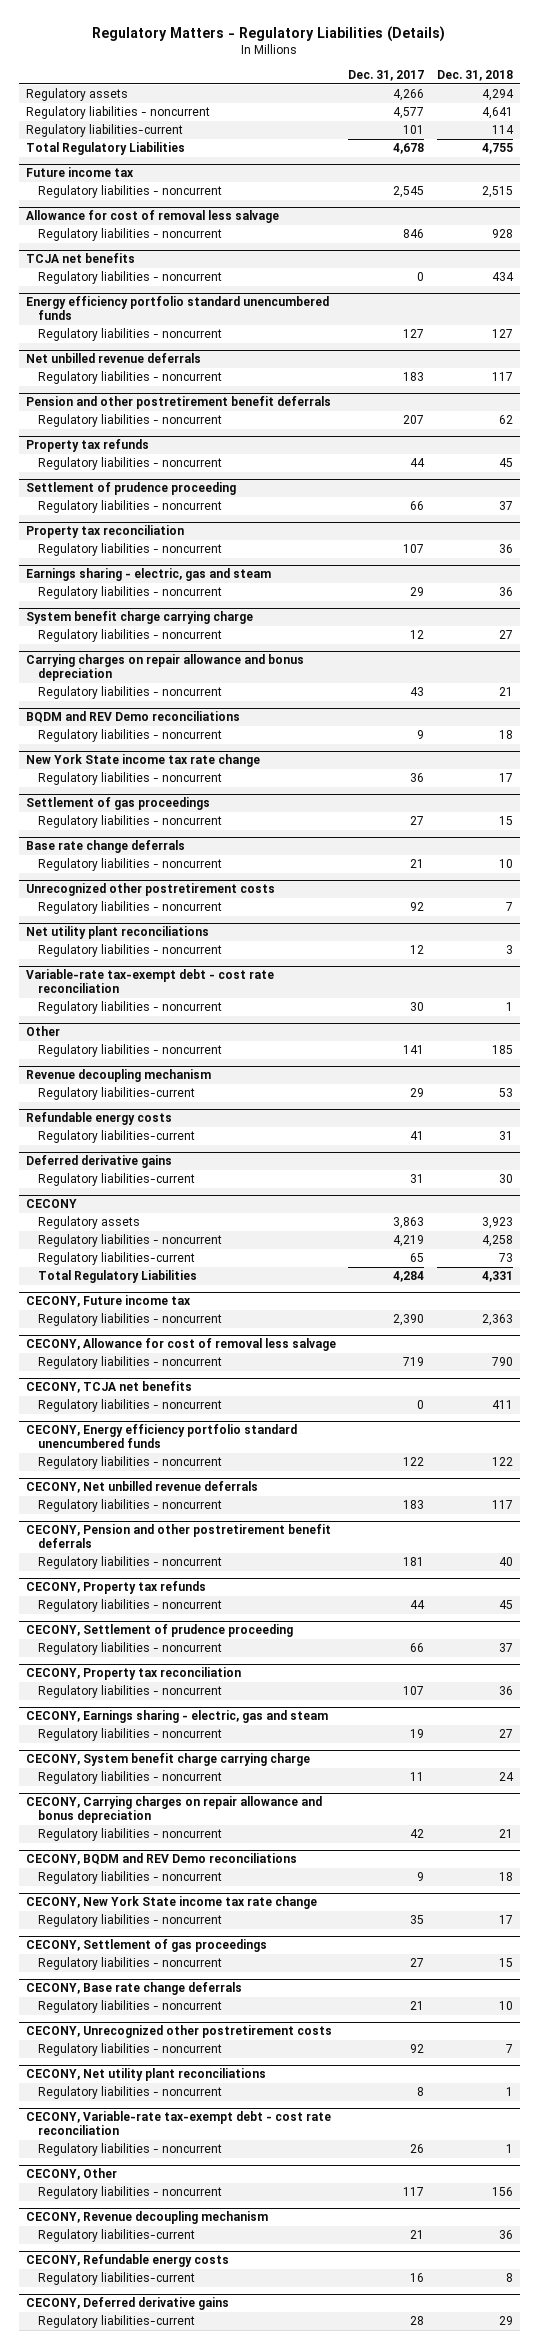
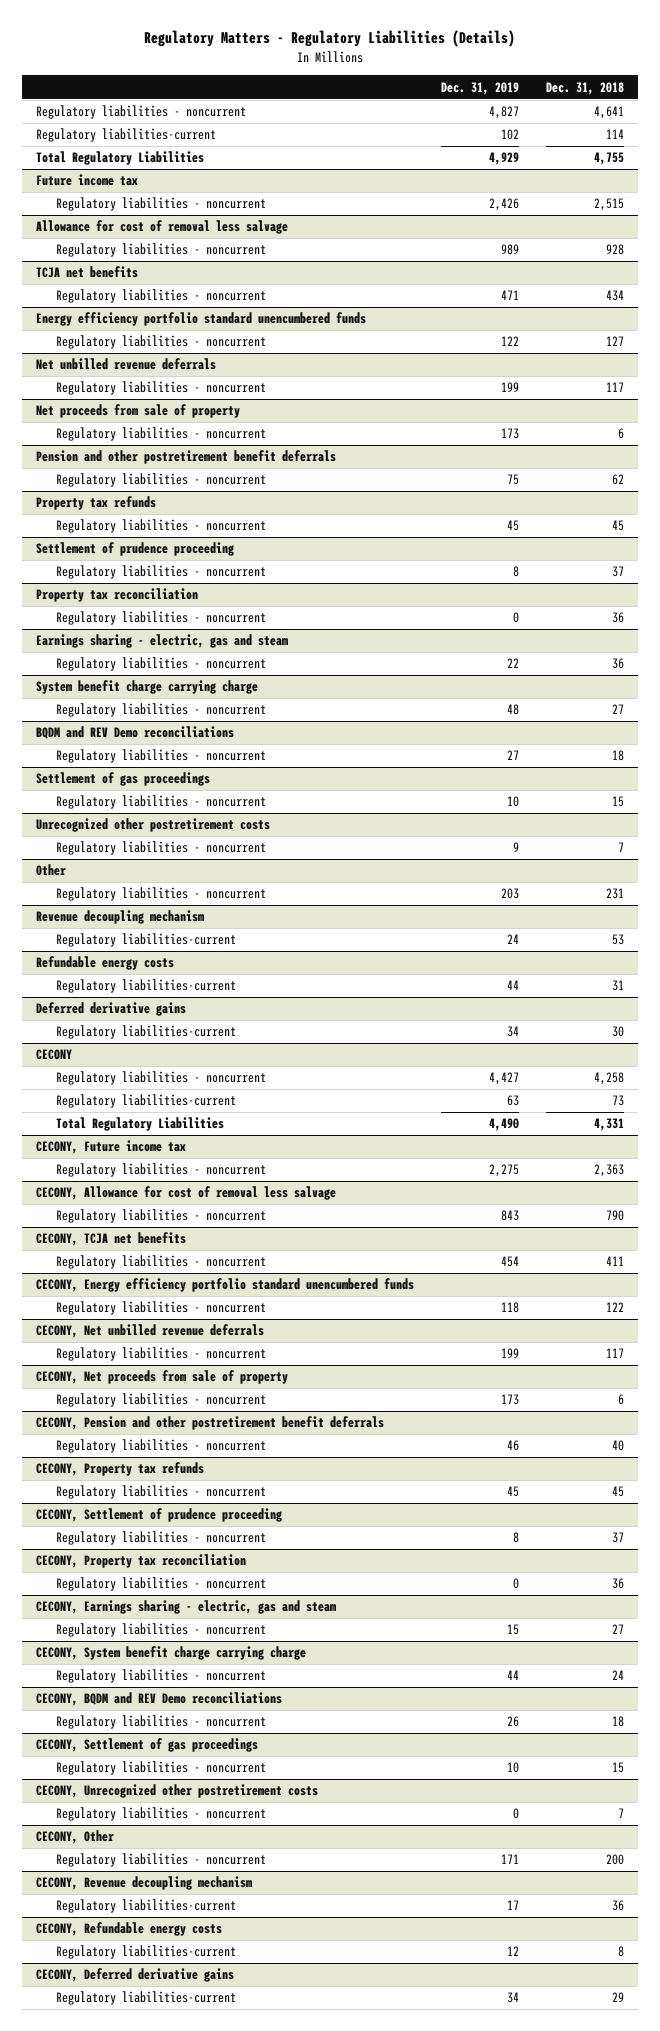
[348,70,425,82] Dec. 31, 2017 -> none
none -> [441,81,520,95] Dec. 31, 2019
[25,88,128,102] Regulatory assets -> none
none -> [35,404,240,419] Net proceeds from sale of property
none -> [56,427,267,442] Regulatory liabilities - noncurrent
[25,654,304,682] Carrying charges on repair allowance and bonus depreciation -> none
[37,686,222,700] Regulatory liabilities - noncurrent -> none
[25,754,260,768] New York State income tax rate change -> none
[37,772,222,786] Regulatory liabilities - noncurrent -> none
[25,840,185,854] Base rate change deferrals -> none
[37,858,222,872] Regulatory liabilities - noncurrent -> none
[25,926,209,940] Net utility plant reconciliations -> none
[37,944,222,958] Regulatory liabilities - noncurrent -> none
[25,969,274,994] Variable-rate tax-exempt debt - cost rate reconciliation -> none
[37,1001,222,1015] Regulatory liabilities - noncurrent -> none
[492,1045,514,1055] 185 -> [606,888,625,900] 231
[37,1216,140,1230] Regulatory assets -> none
none -> [35,1370,288,1385] CECONY, Net proceeds from sale of property
none -> [56,1393,267,1408] Regulatory liabilities - noncurrent
[25,1796,322,1824] CECONY, Carrying charges on repair allowance and bonus depreciation -> none
[37,1828,222,1842] Regulatory liabilities - noncurrent -> none
[25,1896,317,1910] CECONY, New York State income tax rate change -> none
[37,1914,222,1928] Regulatory liabilities - noncurrent -> none
[25,1982,242,1996] CECONY, Base rate change deferrals -> none
[37,2000,222,2014] Regulatory liabilities - noncurrent -> none
[25,2068,266,2082] CECONY, Net utility plant reconciliations -> none
[37,2086,222,2100] Regulatory liabilities - noncurrent -> none
[25,2111,331,2136] CECONY, Variable-rate tax-exempt debt - cost rate reconciliation -> none
[37,2143,222,2157] Regulatory liabilities - noncurrent -> none
[492,2187,514,2197] 156 -> [606,1854,625,1866] 200

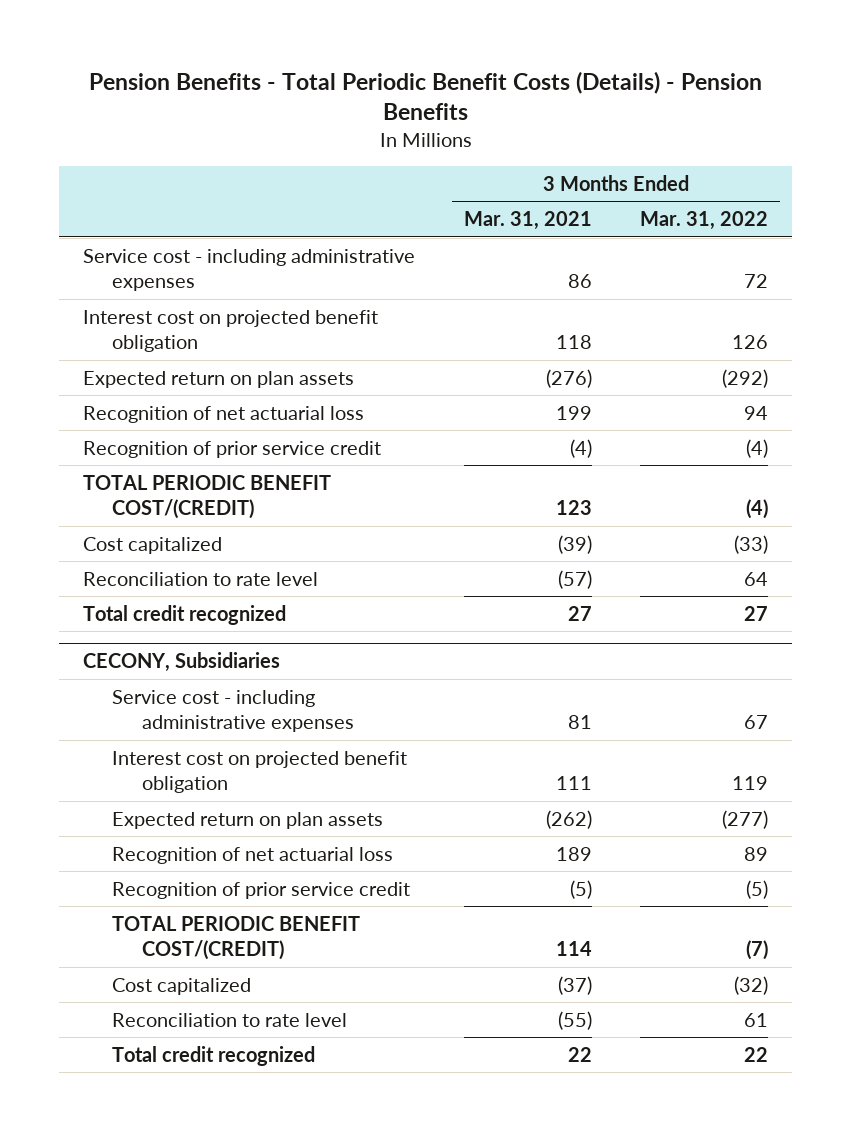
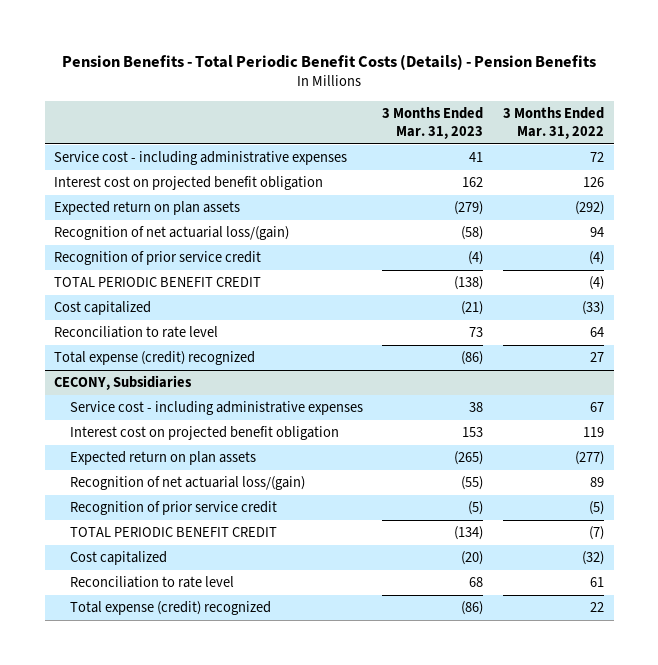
[463,211,592,231] Mar. 31, 2021 -> none
none -> [382,106,484,139] 3 Months Ended Mar. 31, 2023
[83,405,365,423] Recognition of net actuarial loss -> [54,226,290,241] Recognition of net actuarial loss/(gain)
[83,474,332,520] TOTAL PERIODIC BENEFIT COST/(CREDIT) -> [54,277,262,288] TOTAL PERIODIC BENEFIT CREDIT
[83,604,287,625] Total credit recognized -> [54,351,256,366] Total expense (credit) recognized
[112,846,394,864] Recognition of net actuarial loss -> [69,476,305,491] Recognition of net actuarial loss/(gain)
[112,915,361,961] TOTAL PERIODIC BENEFIT COST/(CREDIT) -> [69,527,277,538] TOTAL PERIODIC BENEFIT CREDIT
[112,1045,316,1066] Total credit recognized -> [69,601,271,616] Total expense (credit) recognized

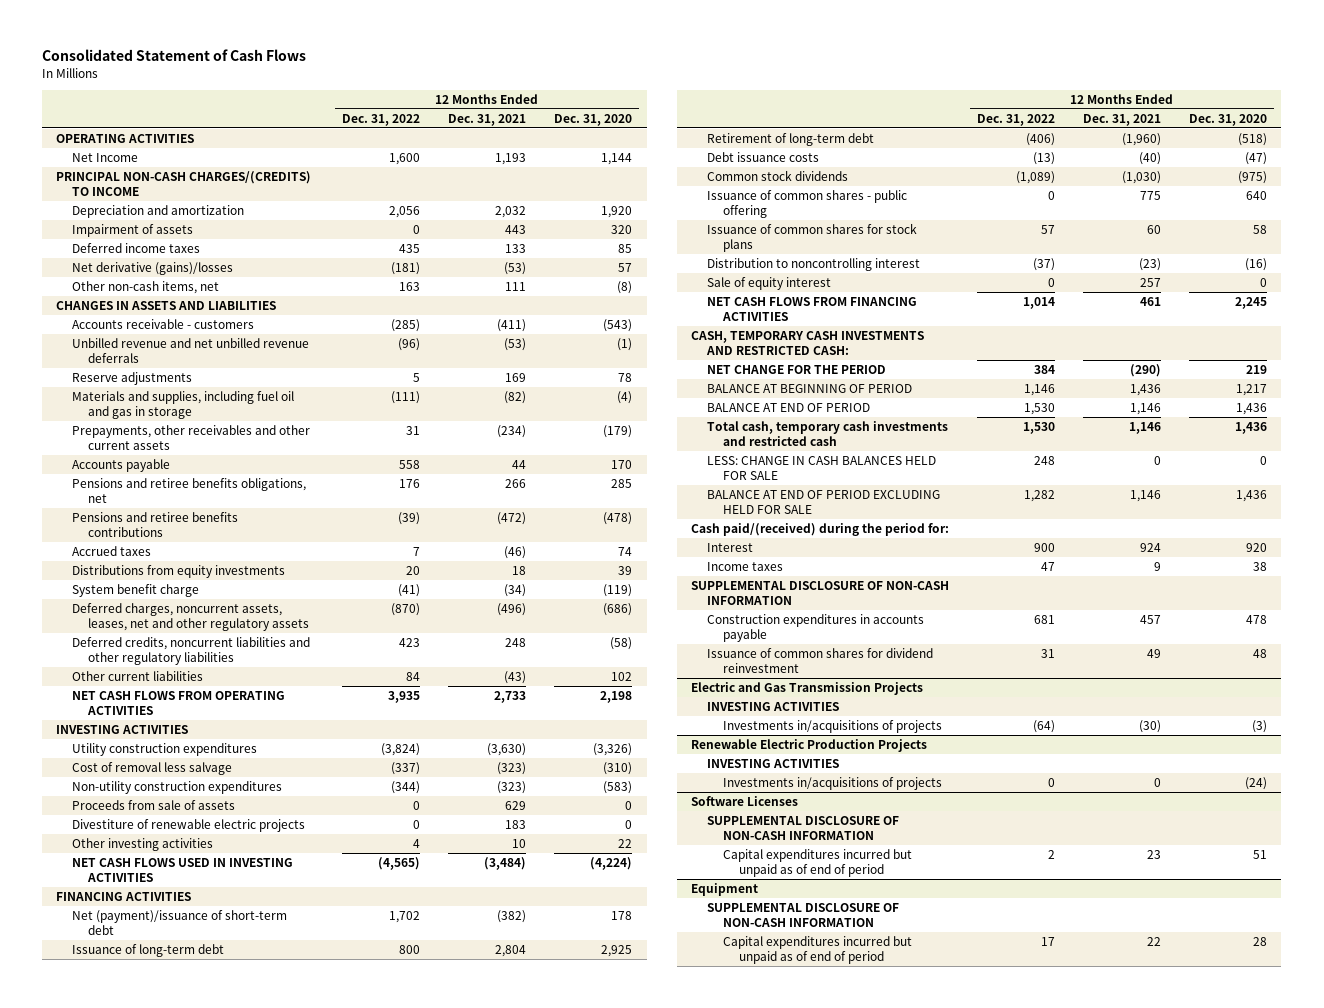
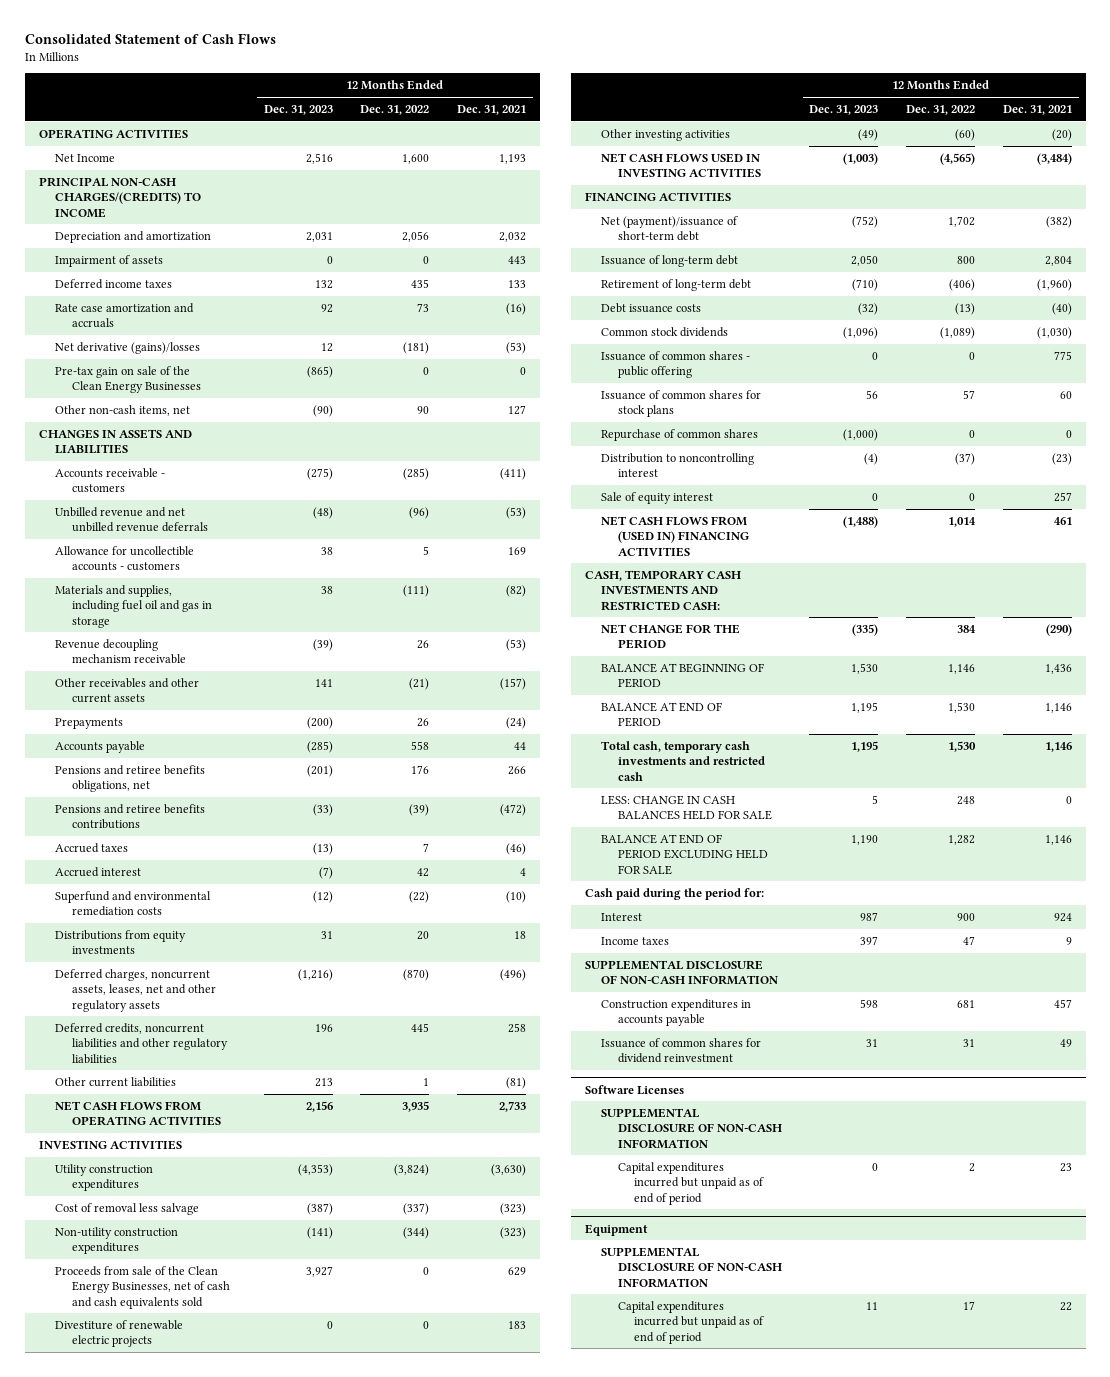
[554,113,633,126] Dec. 31, 2020 -> none
none -> [263,104,333,115] Dec. 31, 2023
none -> [55,302,195,329] Rate case amortization and accruals
none -> [55,365,201,394] Pre-tax gain on sale of the Clean Energy Businesses
[399,281,421,291] 163 -> [417,405,430,414] 90
[505,281,527,291] 111 -> [507,404,526,415] 127
[72,371,193,385] Reserve adjustments -> [55,545,195,572] Allowance for uncollectible accounts - customers
none -> [55,638,186,665] Revenue decoupling mechanism receivable
[72,424,311,450] Prepayments, other receivables and other current assets -> [55,677,200,704] Other receivables and other current assets
[406,425,421,435] 31 -> [409,677,430,690] (21)
[497,424,527,438] (234) -> [499,677,526,690] (157)
none -> [55,717,124,729] Prepayments
none -> [55,866,142,877] Accrued interest
none -> [55,890,212,917] Superfund and environmental remediation costs
[72,583,200,597] System benefit charge -> none
[399,637,421,647] 423 -> [411,1022,430,1032] 445
[505,637,527,647] 248 -> [507,1022,526,1033] 258
[406,671,421,681] 84 -> [423,1077,430,1086] 1
[504,670,527,684] (43) -> [505,1076,526,1089] (81)
[72,799,236,810] Proceeds from sale of assets -> [55,1265,230,1309] Proceeds from sale of the Clean Energy Businesses, net of cash and cash equivalents sold
[413,838,421,848] 4 -> [955,128,976,141] (60)
[512,838,527,848] 10 -> [1051,128,1072,141] (20)
none -> [601,428,759,441] Repurchase of common shares
[707,296,918,321] NET CASH FLOWS FROM FINANCING ACTIVITIES -> [601,515,749,557] NET CASH FLOWS FROM (USED IN) FINANCING ACTIVITIES
[691,522,950,536] Cash paid/(received) during the period for: -> [584,887,764,900] Cash paid during the period for:
[691,681,924,695] Electric and Gas Transmission Projects -> none
[707,701,840,711] INVESTING ACTIVITIES -> none
[723,719,943,733] Investments in/acquisitions of projects -> none
[691,738,928,752] Renewable Electric Production Projects -> none
[707,758,840,768] INVESTING ACTIVITIES -> none
[723,776,943,790] Investments in/acquisitions of projects -> none

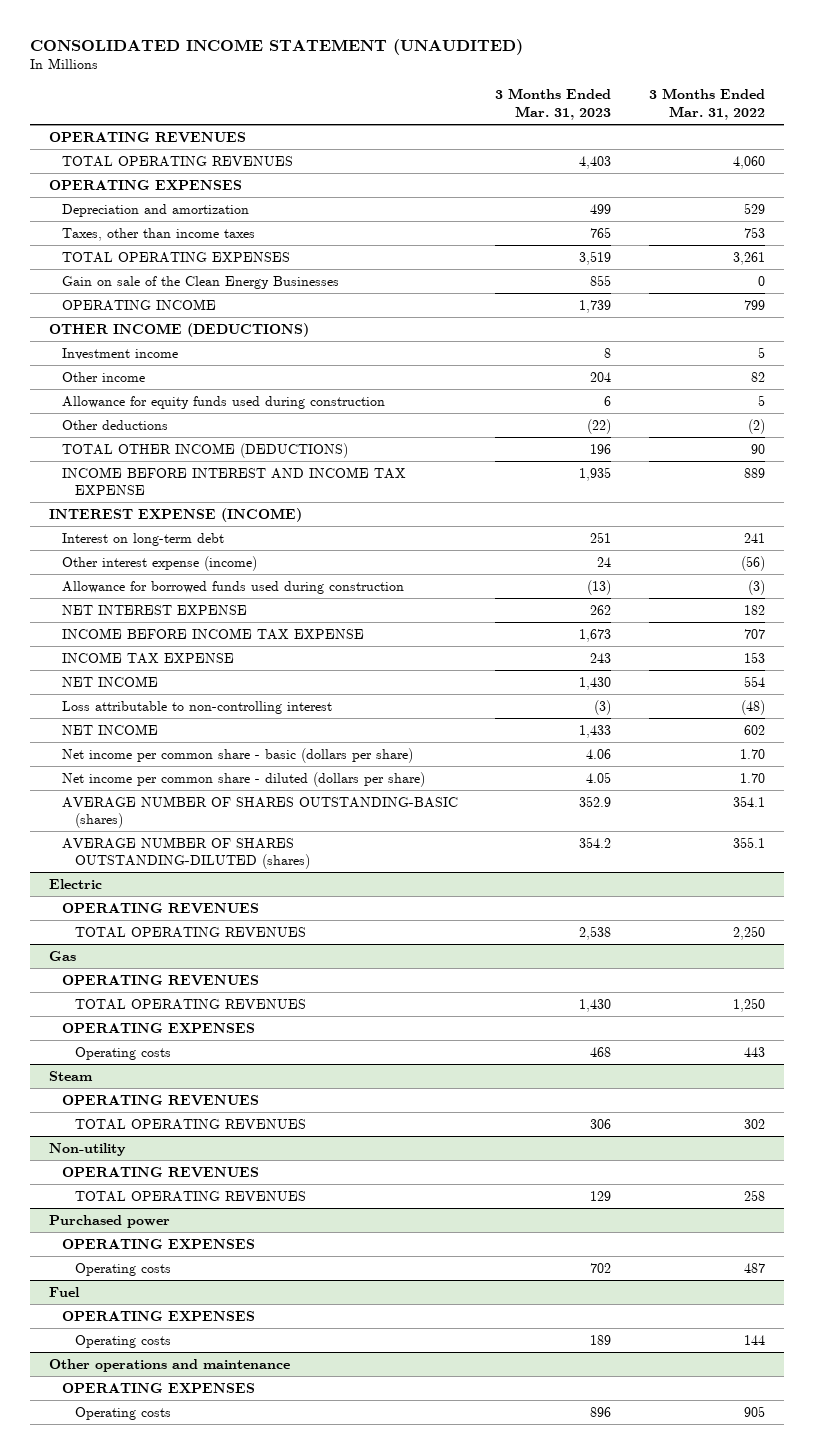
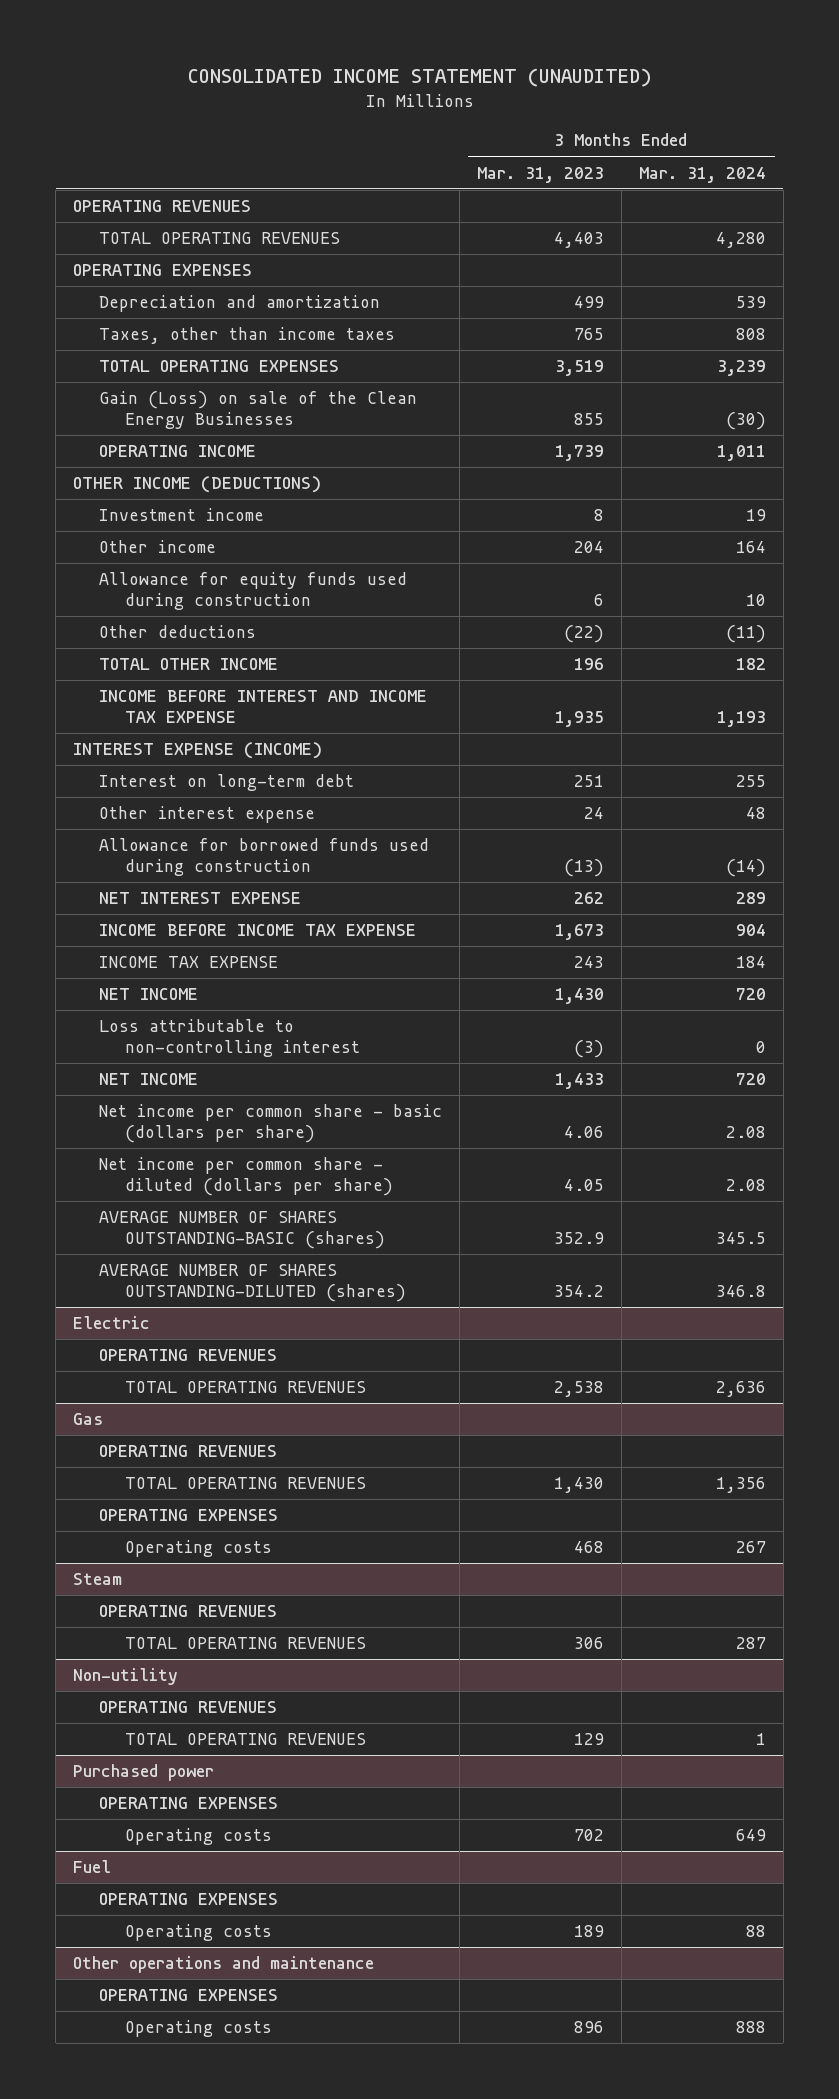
[649,88,766,120] 3 Months Ended Mar. 31, 2022 -> none
none -> [638,166,766,183] Mar. 31, 2024
[61,275,339,289] Gain on sale of the Clean Energy Businesses -> [99,391,418,430] Gain (Loss) on sale of the Clean Energy Businesses
[61,442,348,458] TOTAL OTHER INCOME (DEDUCTIONS) -> [99,658,279,671] TOTAL OTHER INCOME
[61,555,257,571] Other interest expense (income) -> [99,806,316,824] Other interest expense

